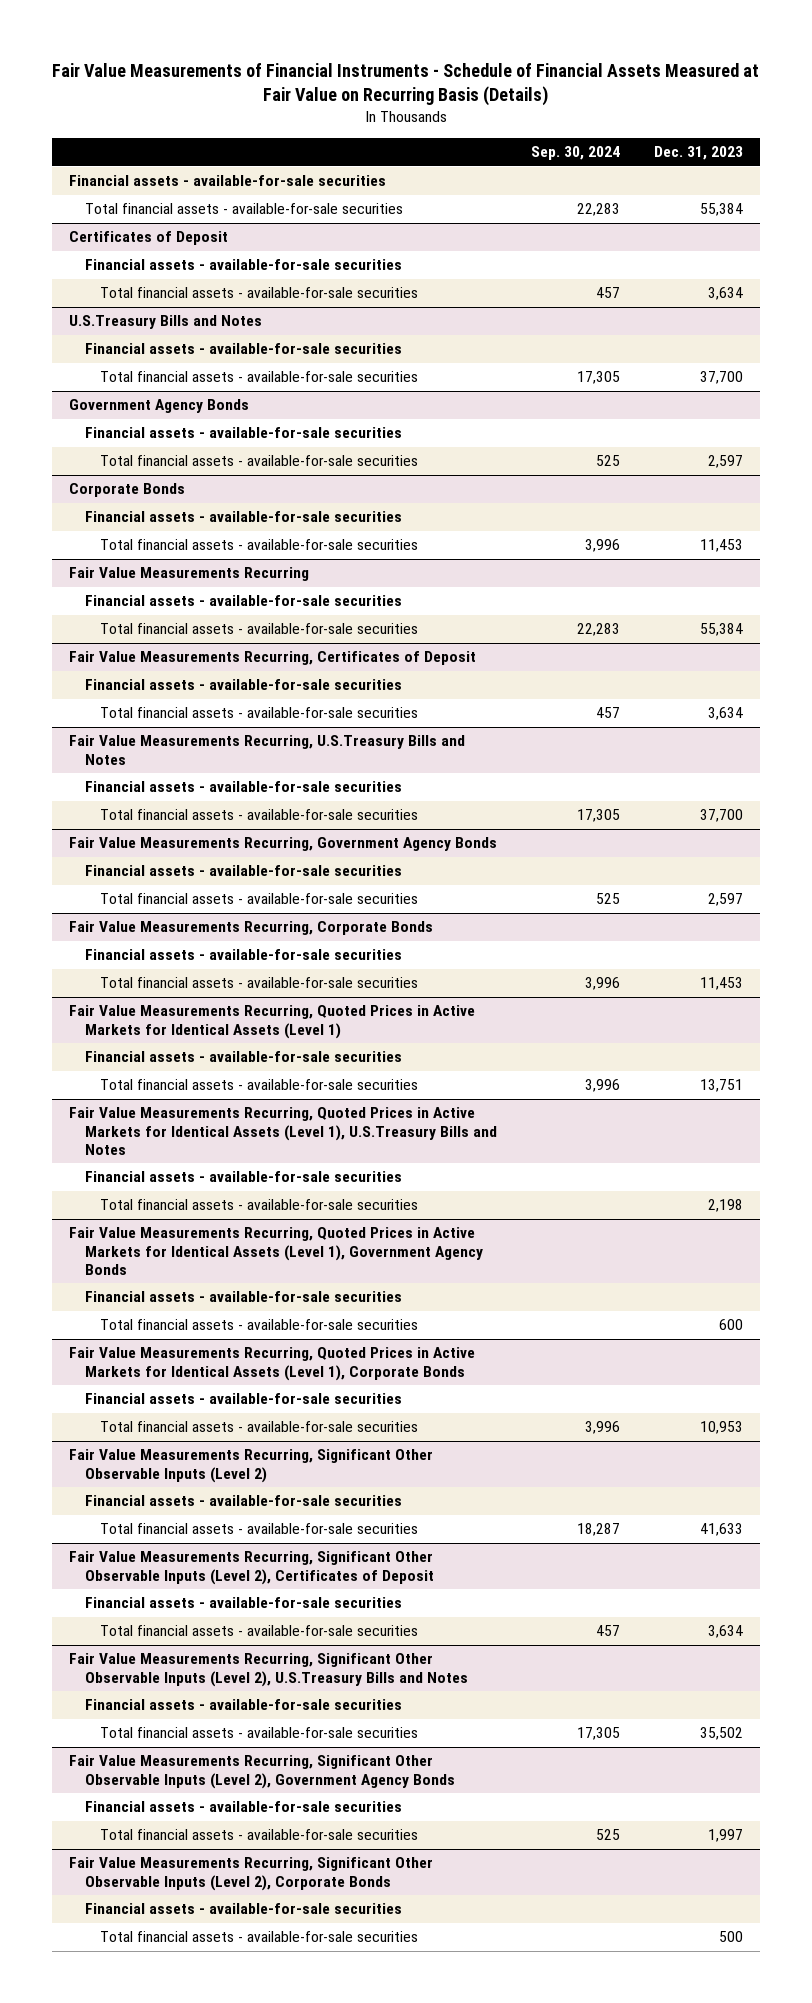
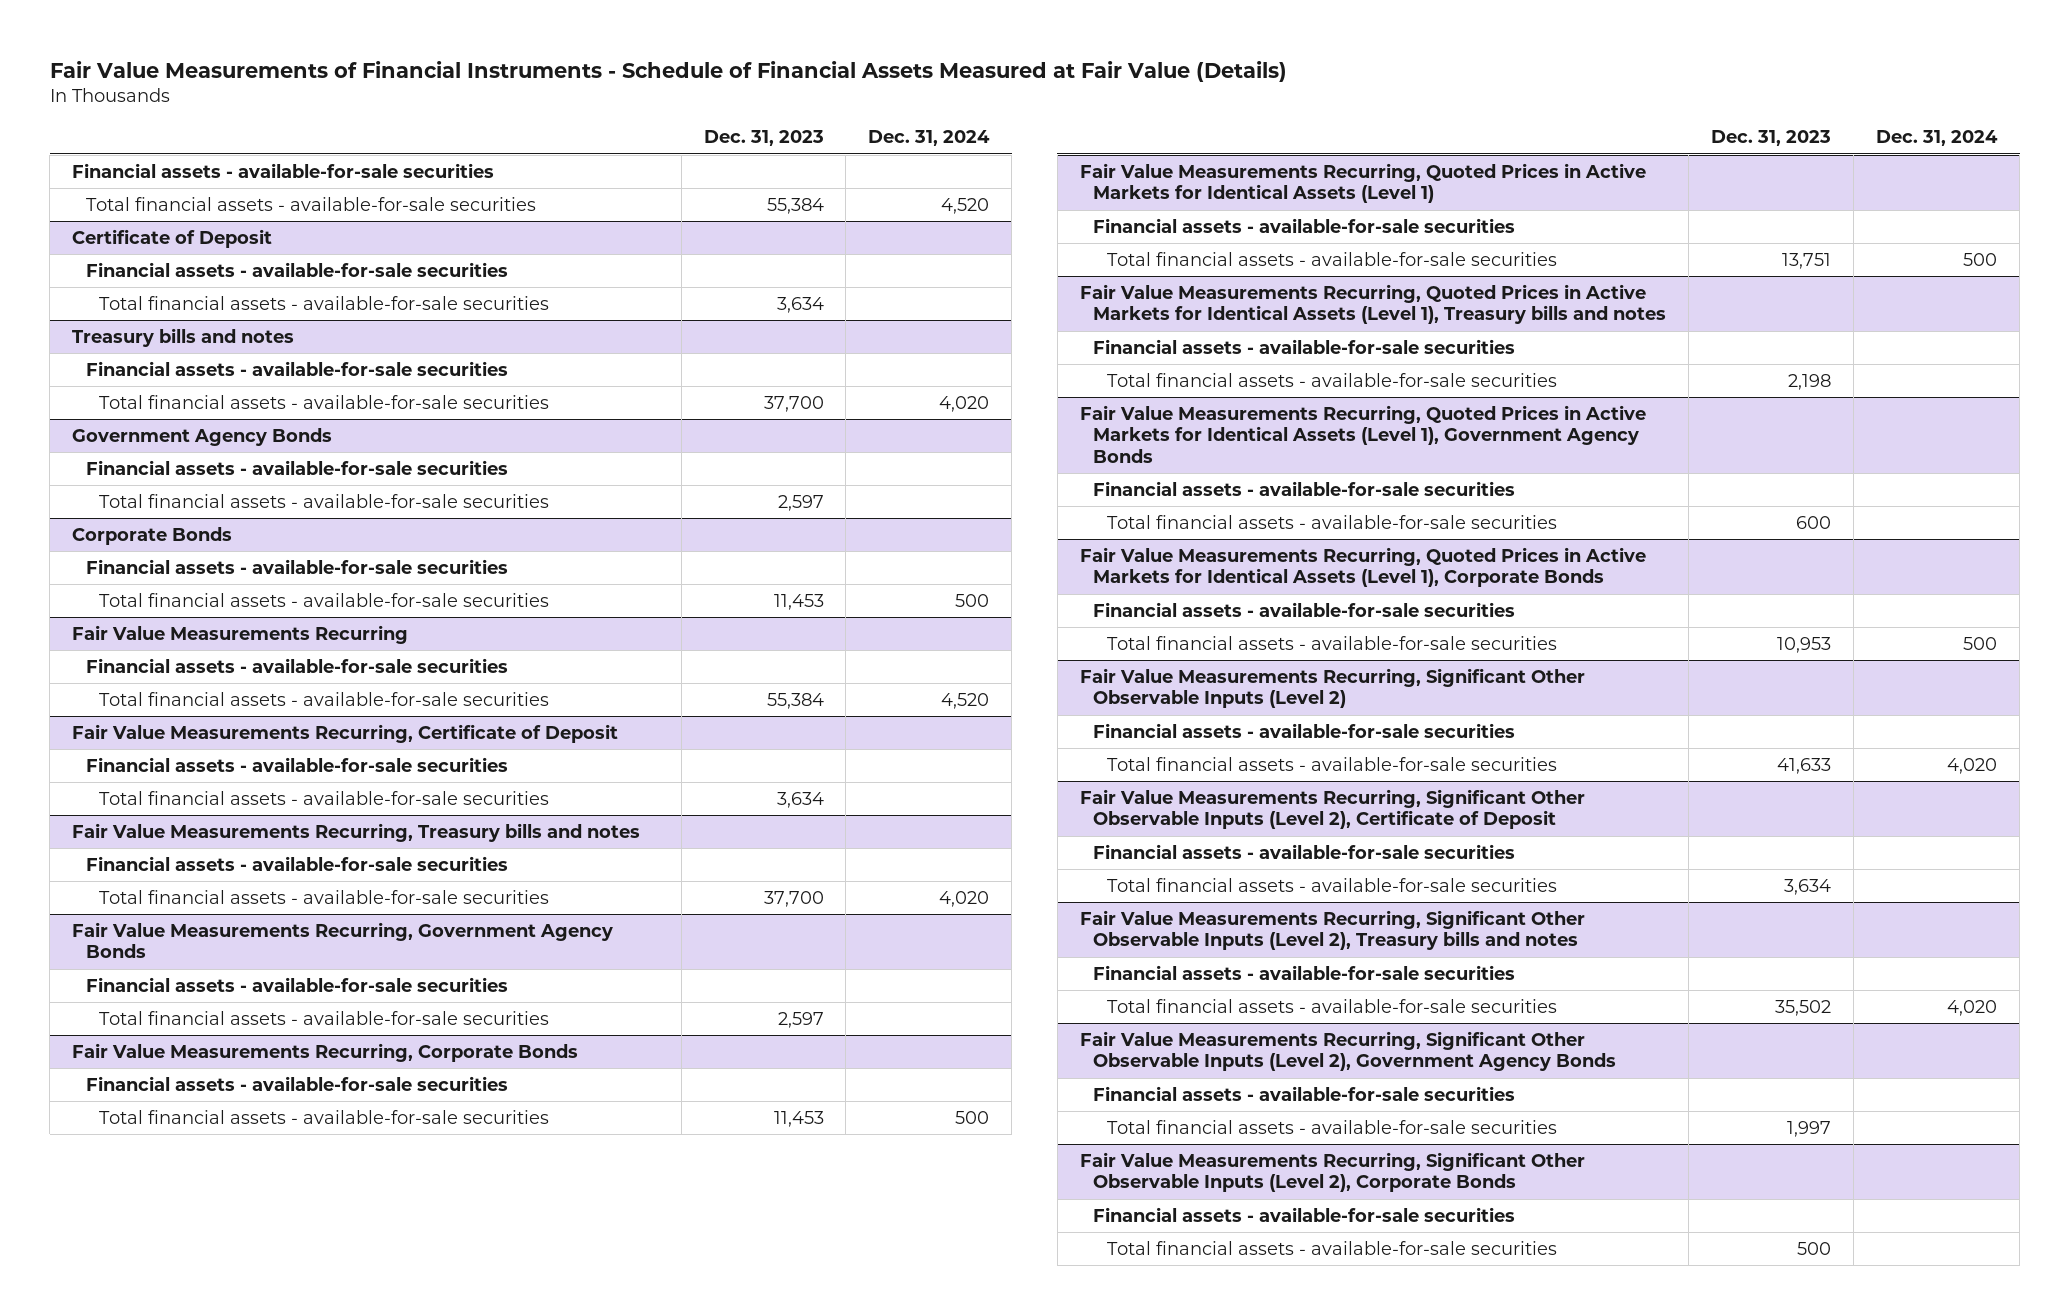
[52,62,760,106] Fair Value Measurements of Financial Instruments - Schedule of Financial Assets Measured at Fair Value on Recurring Basis (Details) -> [49,60,1287,82] Fair Value Measurements of Financial Instruments - Schedule of Financial Assets Measured at Fair Value (Details)
[531,146,621,161] Sep. 30, 2024 -> none
none -> [868,130,991,147] Dec. 31, 2024
[69,231,229,246] Certificates of Deposit -> [72,229,273,249] Certificate of Deposit
[69,315,263,330] U.S.Treasury Bills and Notes -> [72,328,295,348] Treasury bills and notes
[69,651,477,666] Fair Value Measurements Recurring, Certificates of Deposit -> [72,724,619,744] Fair Value Measurements Recurring, Certificate of Deposit
[69,735,466,765] Fair Value Measurements Recurring, U.S.Treasury Bills and Notes -> [72,823,641,843] Fair Value Measurements Recurring, Treasury bills and notes
[69,1107,497,1155] Fair Value Measurements Recurring, Quoted Prices in Active Markets for Identical Assets (Level 1), U.S.Treasury Bills and Notes -> [1079,284,1667,325] Fair Value Measurements Recurring, Quoted Prices in Active Markets for Identical Assets (Level 1), Treasury bills and notes
[69,1551,434,1585] Fair Value Measurements Recurring, Significant Other Observable Inputs (Level 2), Certificates of Deposit -> [1079,789,1585,830] Fair Value Measurements Recurring, Significant Other Observable Inputs (Level 2), Certificate of Deposit
[69,1653,468,1687] Fair Value Measurements Recurring, Significant Other Observable Inputs (Level 2), U.S.Treasury Bills and Notes -> [1079,910,1585,951] Fair Value Measurements Recurring, Significant Other Observable Inputs (Level 2), Treasury bills and notes

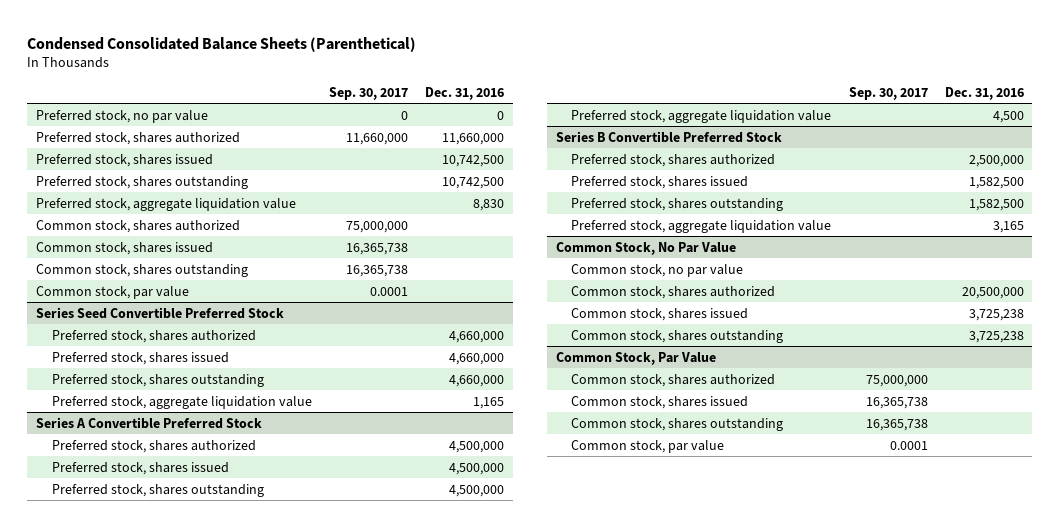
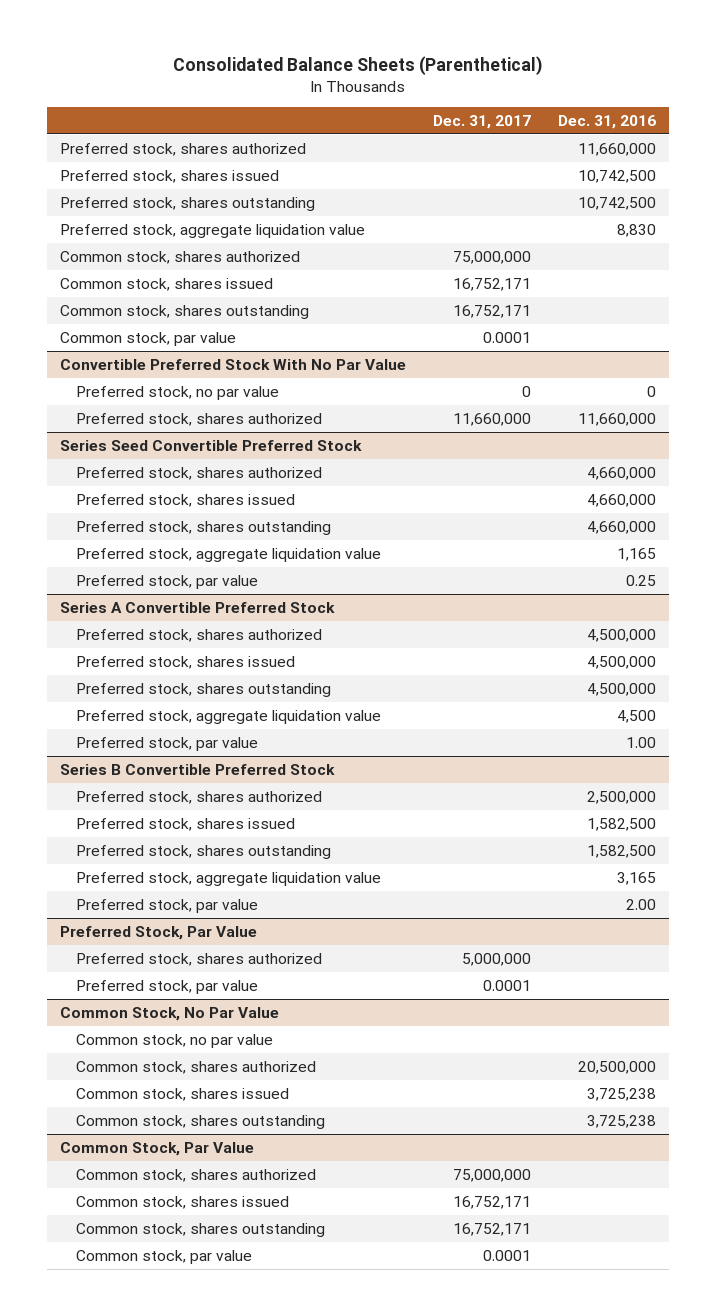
[27,36,417,52] Condensed Consolidated Balance Sheets (Parenthetical) -> [172,55,543,75] Consolidated Balance Sheets (Parenthetical)
[328,86,408,100] Sep. 30, 2017 -> none
none -> [432,114,531,129] Dec. 31, 2017
[35,109,208,123] Preferred stock, no par value -> none
none -> [60,358,407,370] Convertible Preferred Stock With No Par Value
none -> [75,385,279,400] Preferred stock, no par value
none -> [75,412,322,426] Preferred stock, shares authorized
none -> [75,574,258,589] Preferred stock, par value
none -> [75,736,258,751] Preferred stock, par value
none -> [75,898,258,913] Preferred stock, par value
none -> [60,925,258,940] Preferred Stock, Par Value
none -> [75,952,322,966] Preferred stock, shares authorized
none -> [75,979,258,994] Preferred stock, par value

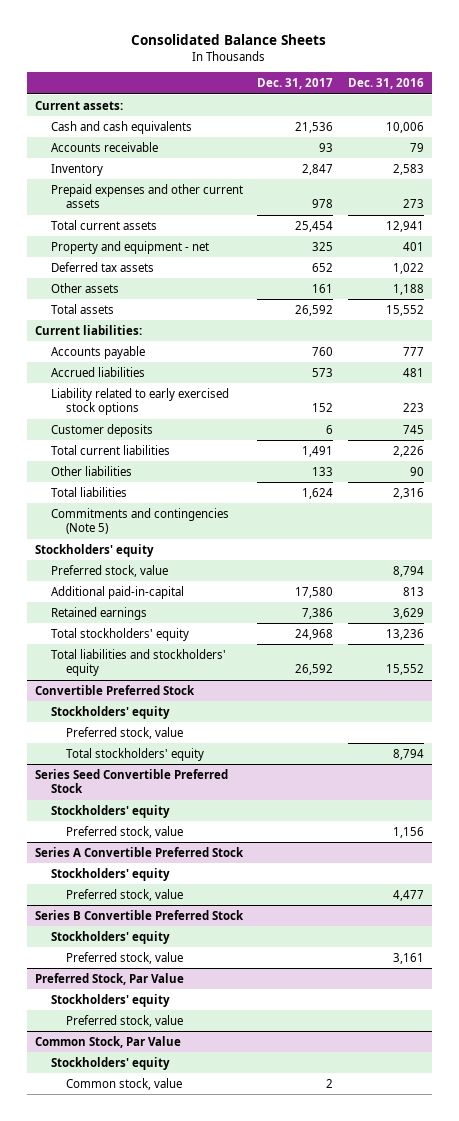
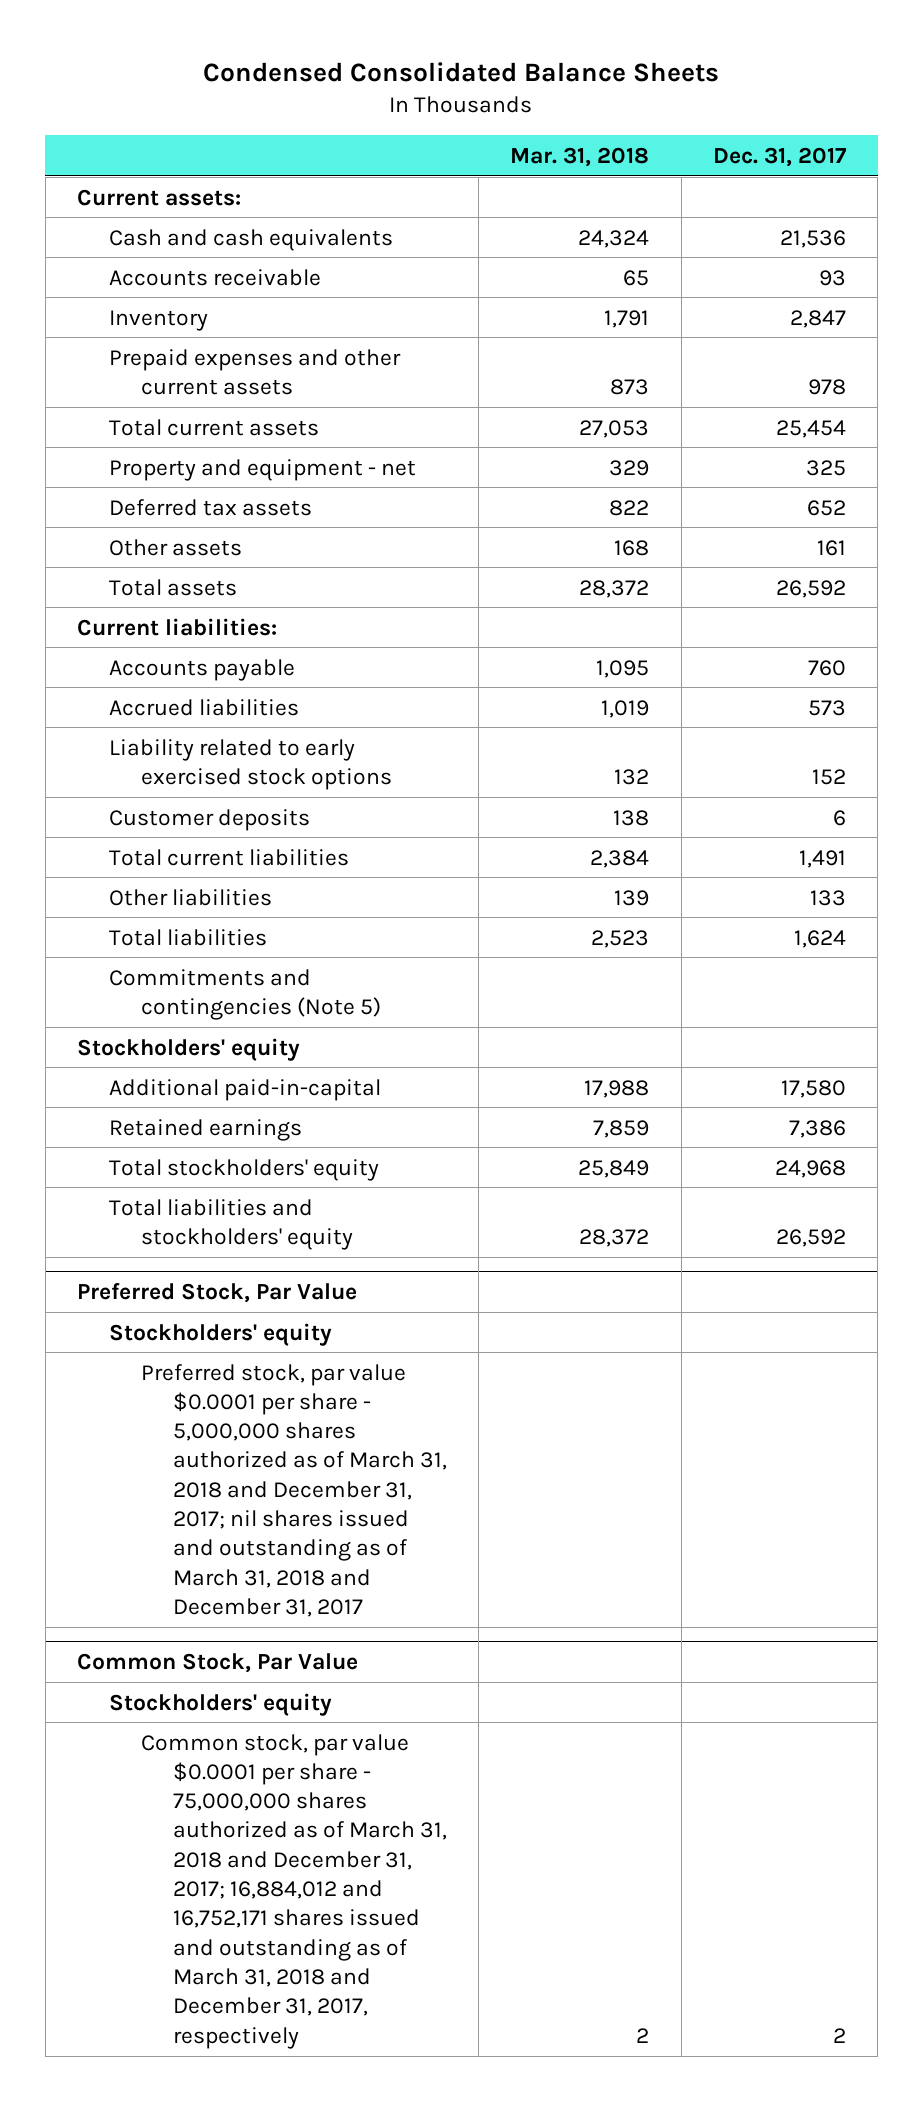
[131,34,327,46] Consolidated Balance Sheets -> [203,62,720,83] Condensed Consolidated Balance Sheets
[348,78,425,90] Dec. 31, 2016 -> none
none -> [510,146,650,167] Mar. 31, 2018
[50,564,168,577] Preferred stock, value -> none
[34,684,195,695] Convertible Preferred Stock -> none
[50,705,170,719] Stockholders' equity -> none
[66,726,184,739] Preferred stock, value -> none
[66,747,205,761] Total stockholders' equity -> none
[34,768,228,794] Series Seed Convertible Preferred Stock -> none
[50,804,170,818] Stockholders' equity -> none
[66,825,184,838] Preferred stock, value -> none
[34,846,244,857] Series A Convertible Preferred Stock -> none
[50,867,170,881] Stockholders' equity -> none
[66,888,184,901] Preferred stock, value -> none
[34,909,244,920] Series B Convertible Preferred Stock -> none
[50,930,170,944] Stockholders' equity -> none
[66,951,184,964] Preferred stock, value -> none
[66,1014,184,1027] Preferred stock, value -> [140,1363,447,1618] Preferred stock, par value $0.0001 per share - 5,000,000 shares authorized as of March 31, 2018 and December 31, 2017; nil shares issued and outstanding as of March 31, 2018 and December 31, 2017
[66,1077,183,1090] Common stock, value -> [140,1733,447,2049] Common stock, par value $0.0001 per share - 75,000,000 shares authorized as of March 31, 2018 and December 31, 2017; 16,884,012 and 16,752,171 shares issued and outstanding as of March 31, 2018 and December 31, 2017, respectively

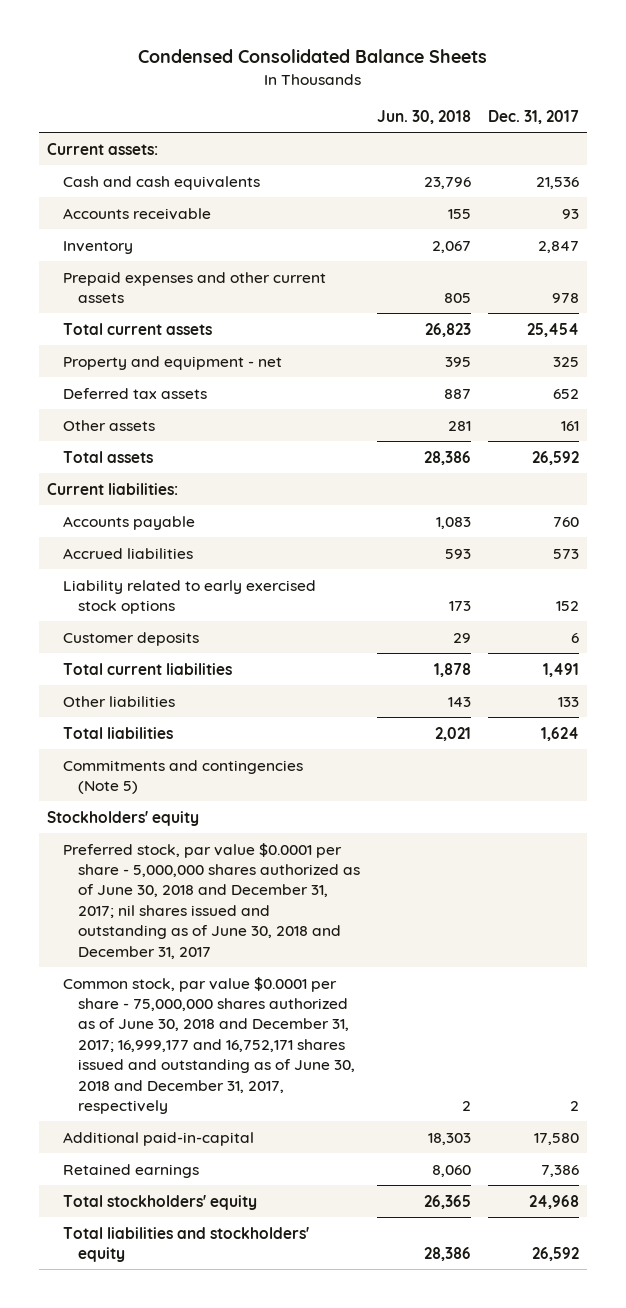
[510,146,650,167] Mar. 31, 2018 -> none
none -> [377,109,472,124] Jun. 30, 2018
none -> [62,842,361,959] Preferred stock, par value $0.0001 per share - 5,000,000 shares authorized as of June 30, 2018 and December 31, 2017; nil shares issued and outstanding as of June 30, 2018 and December 31, 2017
none -> [62,976,356,1114] Common stock, par value $0.0001 per share - 75,000,000 shares authorized as of June 30, 2018 and December 31, 2017; 16,999,177 and 16,752,171 shares issued and outstanding as of June 30, 2018 and December 31, 2017, respectively
[76,1283,357,1304] Preferred Stock, Par Value -> none
[108,1322,332,1346] Stockholders' equity -> none
[140,1363,447,1618] Preferred stock, par value $0.0001 per share - 5,000,000 shares authorized as of March 31, 2018 and December 31, 2017; nil shares issued and outstanding as of March 31, 2018 and December 31, 2017 -> none
[76,1653,358,1674] Common Stock, Par Value -> none
[108,1692,332,1716] Stockholders' equity -> none
[140,1733,447,2049] Common stock, par value $0.0001 per share - 75,000,000 shares authorized as of March 31, 2018 and December 31, 2017; 16,884,012 and 16,752,171 shares issued and outstanding as of March 31, 2018 and December 31, 2017, respectively -> none

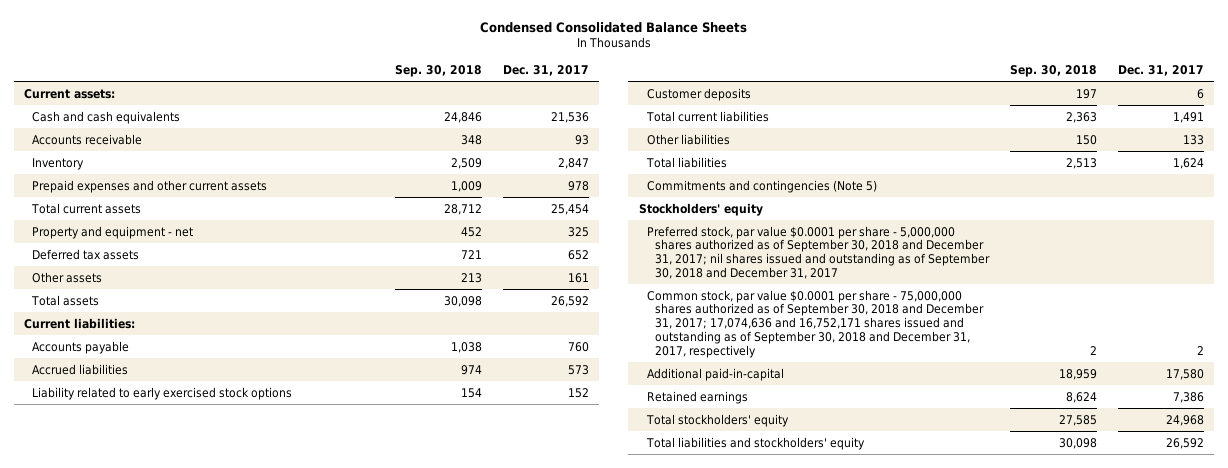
[377,109,472,124] Jun. 30, 2018 -> none
none -> [395,65,483,78] Sep. 30, 2018
[62,842,361,959] Preferred stock, par value $0.0001 per share - 5,000,000 shares authorized as of June 30, 2018 and December 31, 2017; nil shares issued and outstanding as of June 30, 2018 and December 31, 2017 -> [646,225,990,279] Preferred stock, par value $0.0001 per share - 5,000,000 shares authorized as of September 30, 2018 and December 31, 2017; nil shares issued and outstanding as of September 30, 2018 and December 31, 2017
[62,976,356,1114] Common stock, par value $0.0001 per share - 75,000,000 shares authorized as of June 30, 2018 and December 31, 2017; 16,999,177 and 16,752,171 shares issued and outstanding as of June 30, 2018 and December 31, 2017, respectively -> [646,289,984,358] Common stock, par value $0.0001 per share - 75,000,000 shares authorized as of September 30, 2018 and December 31, 2017; 17,074,636 and 16,752,171 shares issued and outstanding as of September 30, 2018 and December 31, 2017, respectively

